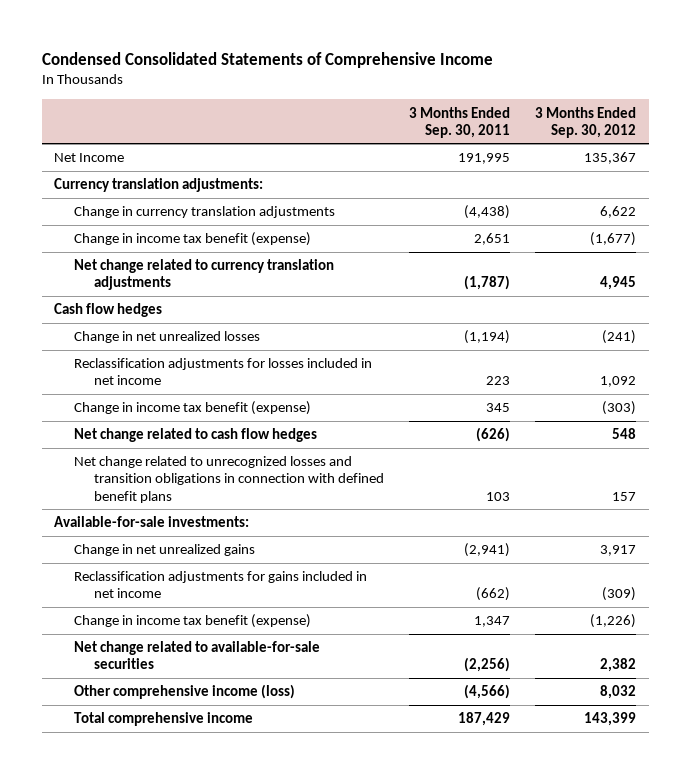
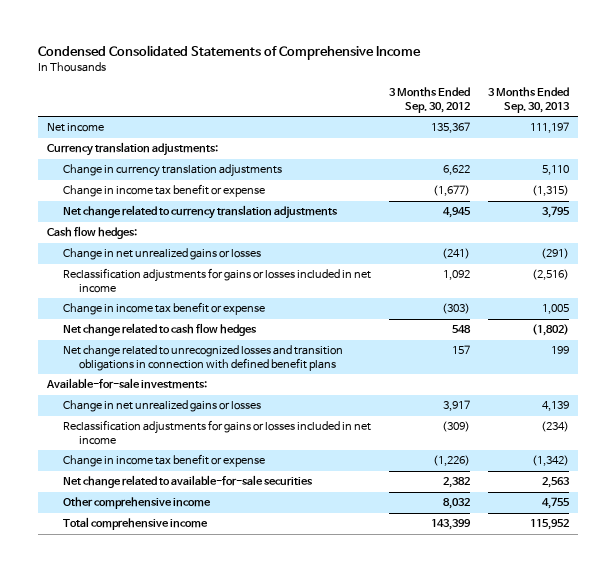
[409,106,511,138] 3 Months Ended Sep. 30, 2011 -> none
none -> [488,87,571,113] 3 Months Ended Sep. 30, 2013
[54,153,125,163] Net Income -> [47,123,105,133] Net income
[74,232,312,247] Change in income tax benefit (expense) -> [62,184,265,198] Change in income tax benefit or expense
[54,303,163,318] Cash flow hedges -> [47,226,138,240] Cash flow hedges:
[74,331,261,344] Change in net unrealized losses -> [62,248,261,261] Change in net unrealized gains or losses
[74,358,373,386] Reclassification adjustments for losses included in net income -> [62,268,371,293] Reclassification adjustments for gains or losses included in net income
[74,401,312,416] Change in income tax benefit (expense) -> [62,302,265,316] Change in income tax benefit or expense
[74,544,256,557] Change in net unrealized gains -> [62,400,261,413] Change in net unrealized gains or losses
[74,571,368,599] Reclassification adjustments for gains included in net income -> [62,420,371,445] Reclassification adjustments for gains or losses included in net income
[74,614,312,629] Change in income tax benefit (expense) -> [62,454,265,468] Change in income tax benefit or expense
[74,684,296,700] Other comprehensive income (loss) -> [62,497,211,510] Other comprehensive income

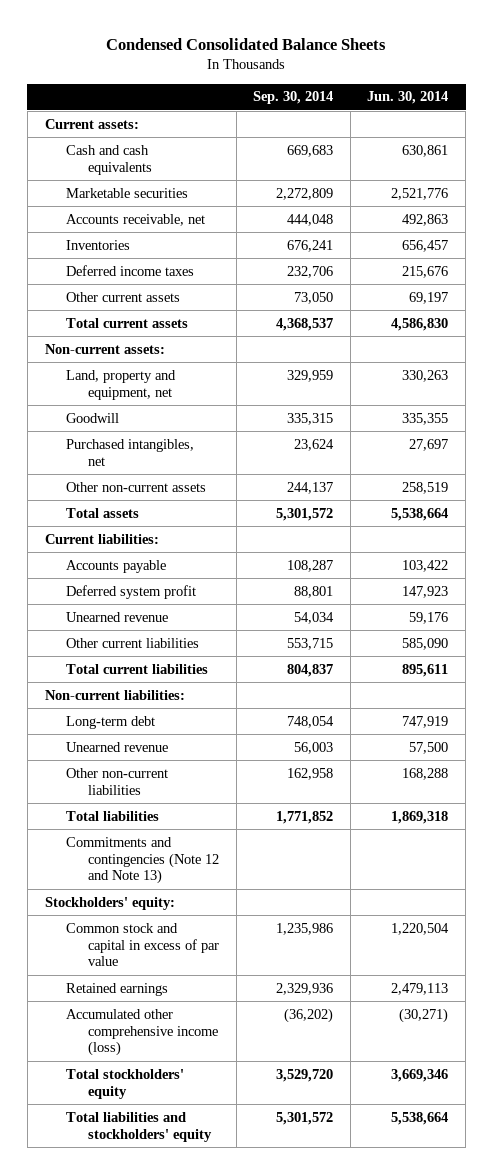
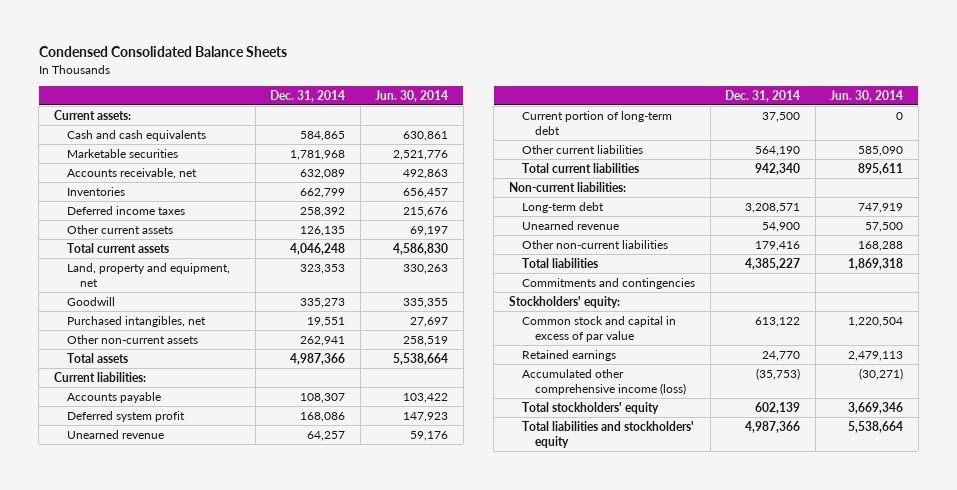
[253,91,334,105] Sep. 30, 2014 -> none
none -> [270,89,346,102] Dec. 31, 2014
[44,343,165,354] Non-current assets: -> none
none -> [521,110,672,136] Current portion of long-term debt
[66,836,220,885] Commitments and contingencies (Note 12 and Note 13) -> [521,277,695,289] Commitments and contingencies

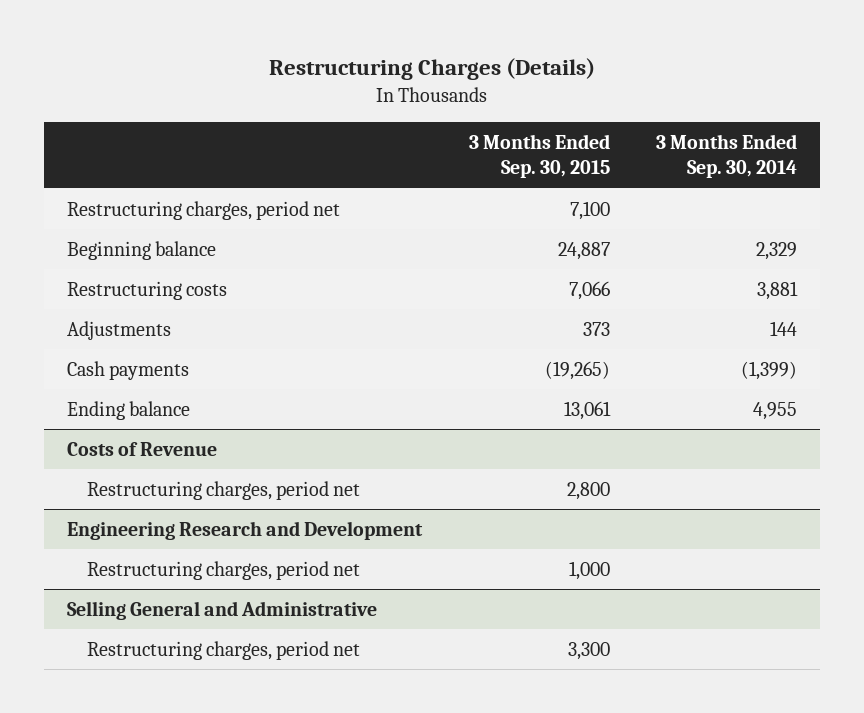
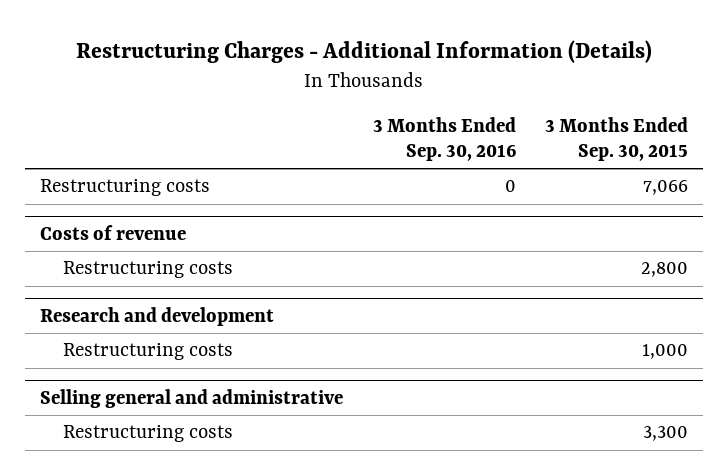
[269,58,596,81] Restructuring Charges (Details) -> [76,40,653,64] Restructuring Charges - Additional Information (Details)
[655,134,797,179] 3 Months Ended Sep. 30, 2014 -> none
none -> [372,117,516,161] 3 Months Ended Sep. 30, 2016
[67,200,341,220] Restructuring charges, period net -> none
[67,240,217,260] Beginning balance -> none
[67,320,172,340] Adjustments -> none
[67,360,190,380] Cash payments -> none
[67,400,191,420] Ending balance -> none
[87,480,361,500] Restructuring charges, period net -> none
[87,560,361,580] Restructuring charges, period net -> none
[87,640,361,660] Restructuring charges, period net -> none
[67,441,218,456] Costs of Revenue -> [39,224,186,240] Costs of revenue
none -> [62,261,233,279] Restructuring costs
[67,520,424,540] Engineering Research and Development -> [39,306,274,326] Research and development
none -> [62,343,233,361] Restructuring costs
[67,600,378,620] Selling General and Administrative -> [39,388,343,408] Selling general and administrative
none -> [62,425,233,443] Restructuring costs

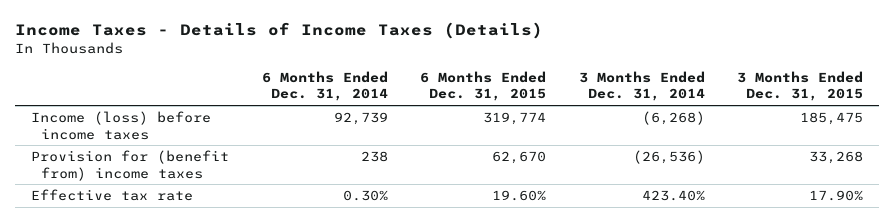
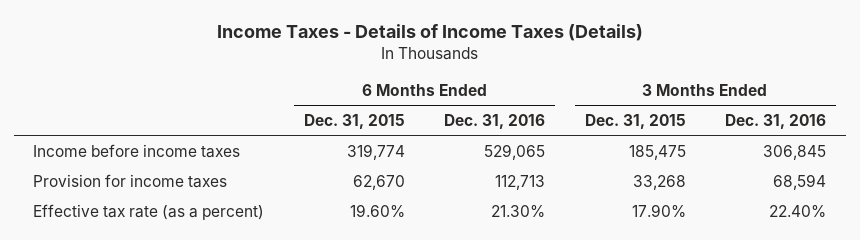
[261,70,388,102] 6 Months Ended Dec. 31, 2014 -> none
[578,70,705,102] 3 Months Ended Dec. 31, 2014 -> none
none -> [444,113,546,129] Dec. 31, 2016
none -> [725,113,827,129] Dec. 31, 2016
[31,111,212,140] Income (loss) before income taxes -> [33,143,241,158] Income before income taxes
[31,150,230,181] Provision for (benefit from) income taxes -> [33,173,228,188] Provision for income taxes
[31,189,194,202] Effective tax rate -> [33,203,265,220] Effective tax rate (as a percent)

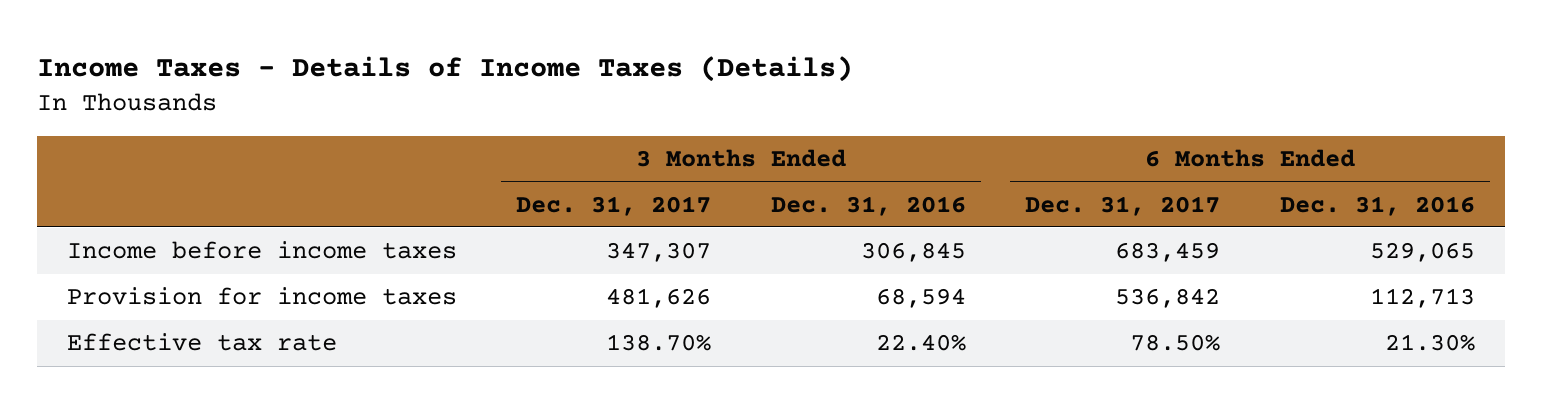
[303,113,405,129] Dec. 31, 2015 -> none
[584,113,686,129] Dec. 31, 2015 -> none
none -> [516,195,712,216] Dec. 31, 2017
none -> [1025,195,1221,216] Dec. 31, 2017
[33,203,265,220] Effective tax rate (as a percent) -> [66,333,337,352] Effective tax rate

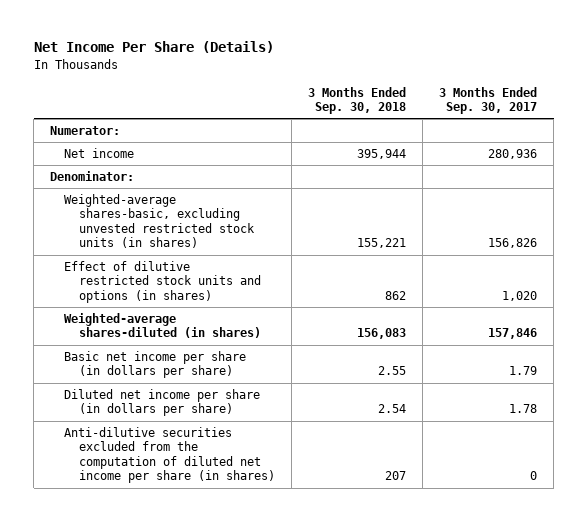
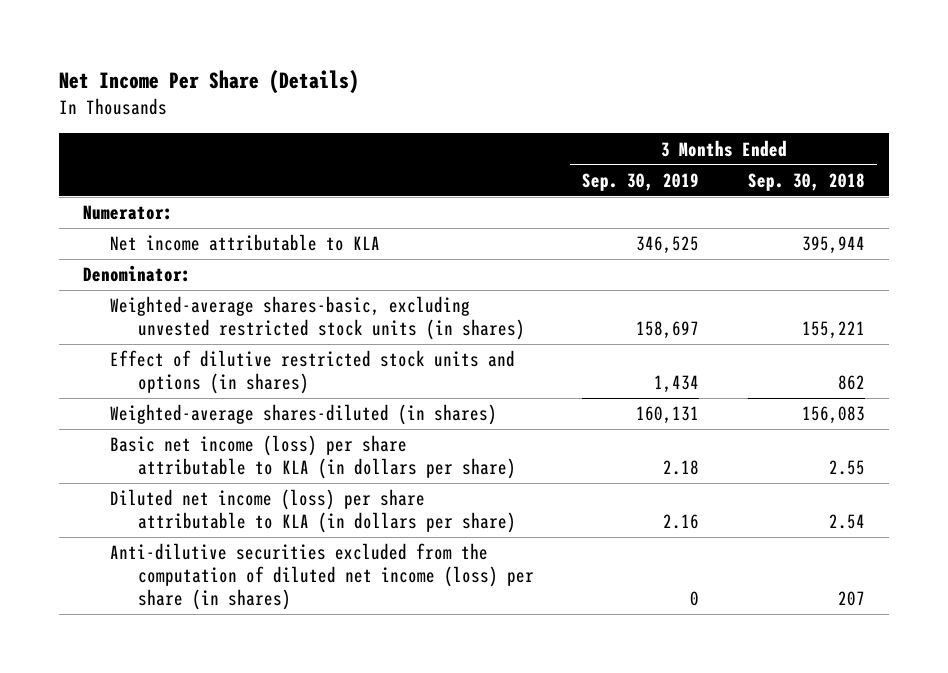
[439,86,538,115] 3 Months Ended Sep. 30, 2017 -> none
none -> [582,172,700,191] Sep. 30, 2019
[64,147,135,158] Net income -> [110,234,381,252] Net income attributable to KLA
[64,350,247,379] Basic net income per share (in dollars per share) -> [110,435,516,480] Basic net income (loss) per share attributable to KLA (in dollars per share)
[64,388,261,417] Diluted net income per share (in dollars per share) -> [110,489,516,534] Diluted net income (loss) per share attributable to KLA (in dollars per share)
[64,426,275,484] Anti-dilutive securities excluded from the computation of diluted net income per share (in shares) -> [110,543,534,610] Anti-dilutive securities excluded from the computation of diluted net income (loss) per share (in shares)

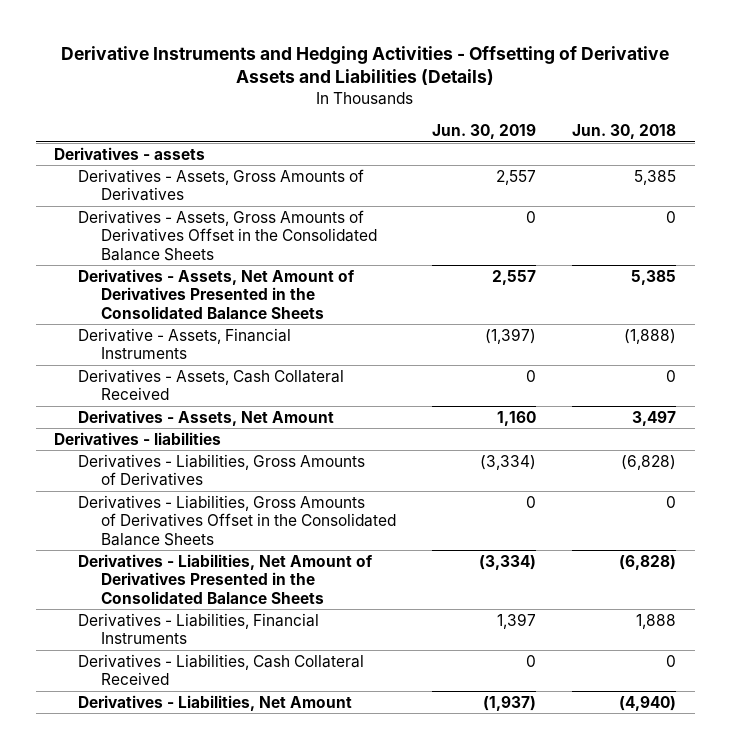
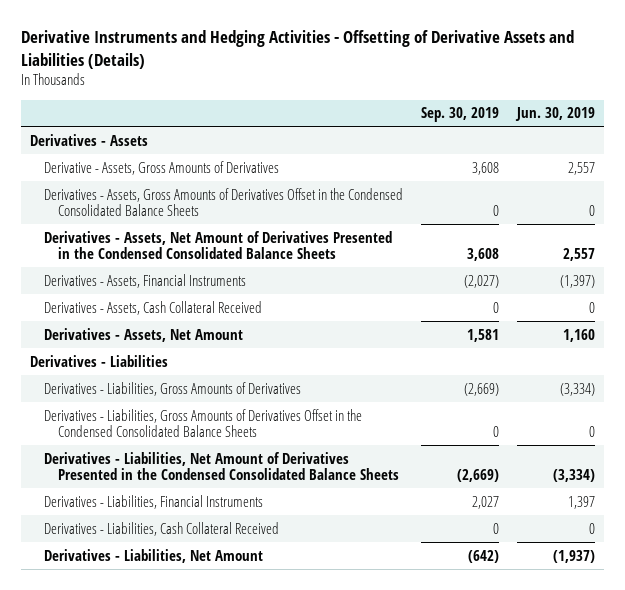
[572,124,677,140] Jun. 30, 2018 -> none
none -> [421,107,500,123] Sep. 30, 2019
[54,146,206,160] Derivatives - assets -> [29,133,148,146] Derivatives - Assets
[77,168,364,202] Derivatives - Assets, Gross Amounts of Derivatives -> [44,160,280,175] Derivative - Assets, Gross Amounts of Derivatives
[77,209,378,261] Derivatives - Assets, Gross Amounts of Derivatives Offset in the Consolidated Balance Sheets -> [44,187,404,217] Derivatives - Assets, Gross Amounts of Derivatives Offset in the Condensed Consolidated Balance Sheets
[77,268,355,319] Derivatives - Assets, Net Amount of Derivatives Presented in the Consolidated Balance Sheets -> [44,230,393,260] Derivatives - Assets, Net Amount of Derivatives Presented in the Condensed Consolidated Balance Sheets
[77,327,291,360] Derivative - Assets, Financial Instruments -> [44,273,247,288] Derivatives - Assets, Financial Instruments
[54,431,222,445] Derivatives - liabilities -> [29,354,168,367] Derivatives - Liabilities
[77,494,397,546] Derivatives - Liabilities, Gross Amounts of Derivatives Offset in the Consolidated Balance Sheets -> [44,408,363,438] Derivatives - Liabilities, Gross Amounts of Derivatives Offset in the Condensed Consolidated Balance Sheets
[77,553,373,604] Derivatives - Liabilities, Net Amount of Derivatives Presented in the Consolidated Balance Sheets -> [44,451,400,481] Derivatives - Liabilities, Net Amount of Derivatives Presented in the Condensed Consolidated Balance Sheets

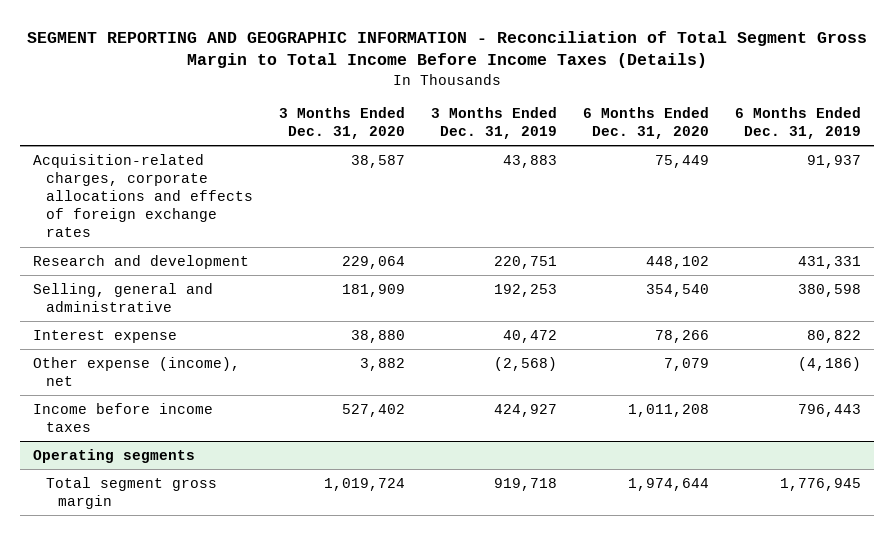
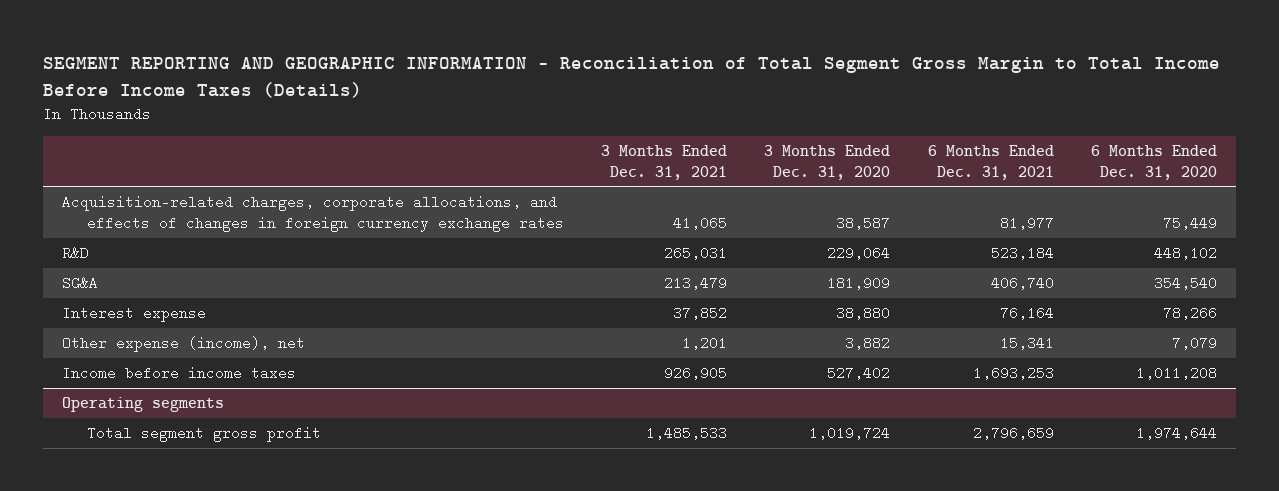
[431,106,558,139] 3 Months Ended Dec. 31, 2019 -> none
[735,106,862,139] 6 Months Ended Dec. 31, 2019 -> none
none -> [600,144,727,180] 3 Months Ended Dec. 31, 2021
none -> [927,144,1054,180] 6 Months Ended Dec. 31, 2021
[33,153,253,238] Acquisition-related charges, corporate allocations and effects of foreign exchange rates -> [61,195,564,232] Acquisition-related charges, corporate allocations, and effects of changes in foreign currency exchange rates
[33,254,250,269] Research and development -> [61,246,89,261] R&D
[33,282,214,312] Selling, general and administrative -> [61,276,98,291] SG&A
[45,476,217,509] Total segment gross margin -> [86,426,321,443] Total segment gross profit

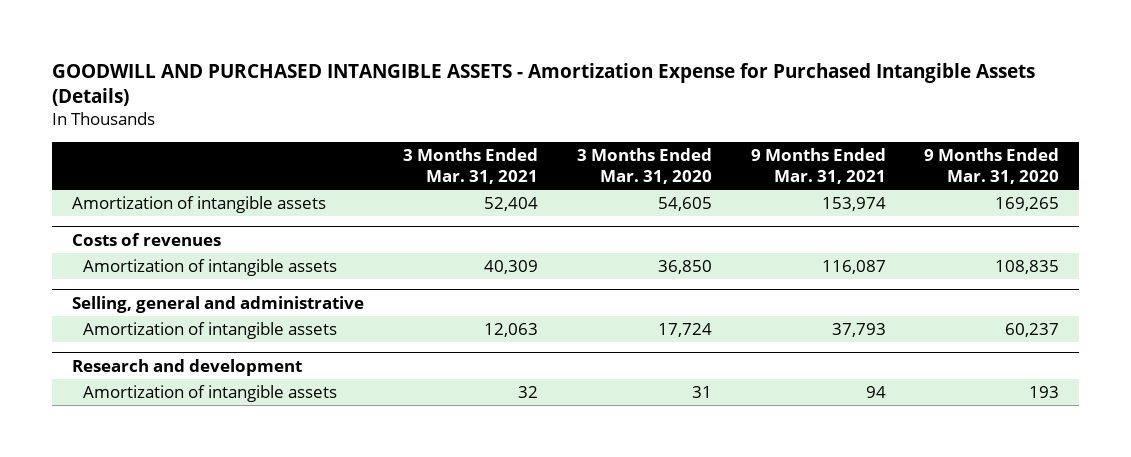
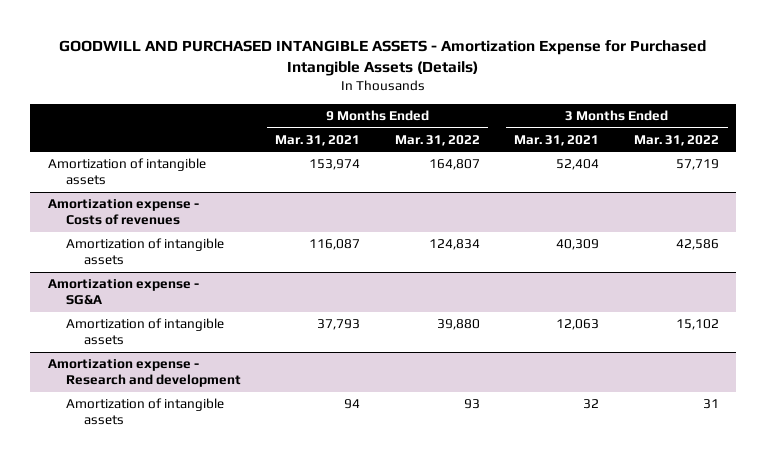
[576,147,712,184] 3 Months Ended Mar. 31, 2020 -> none
[924,147,1060,184] 9 Months Ended Mar. 31, 2020 -> none
none -> [394,134,480,146] Mar. 31, 2022
none -> [633,134,719,146] Mar. 31, 2022
[71,232,221,246] Costs of revenues -> [47,199,199,226] Amortization expense - Costs of revenues
[71,295,364,313] Selling, general and administrative -> [47,279,199,306] Amortization expense - SG&A
[71,358,302,376] Research and development -> [47,359,241,388] Amortization expense - Research and development

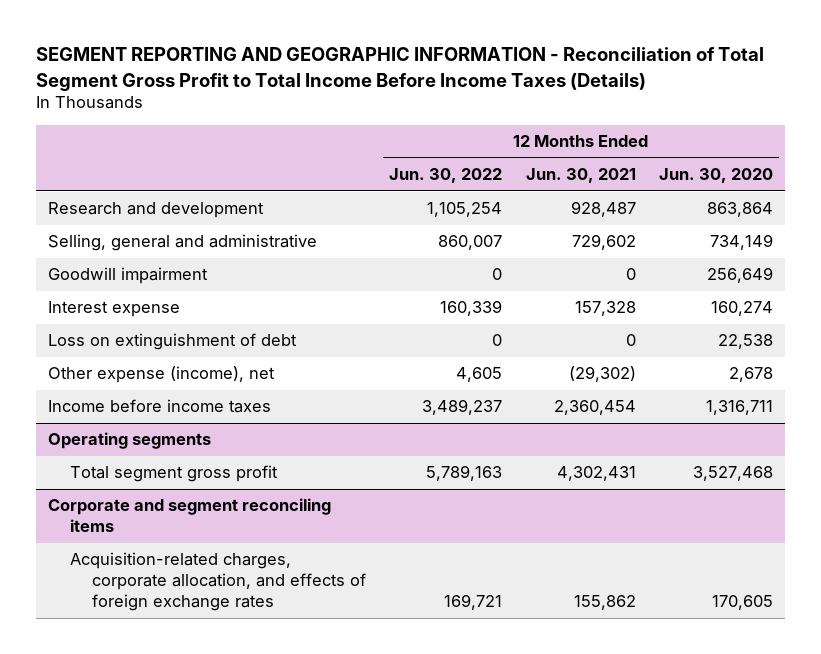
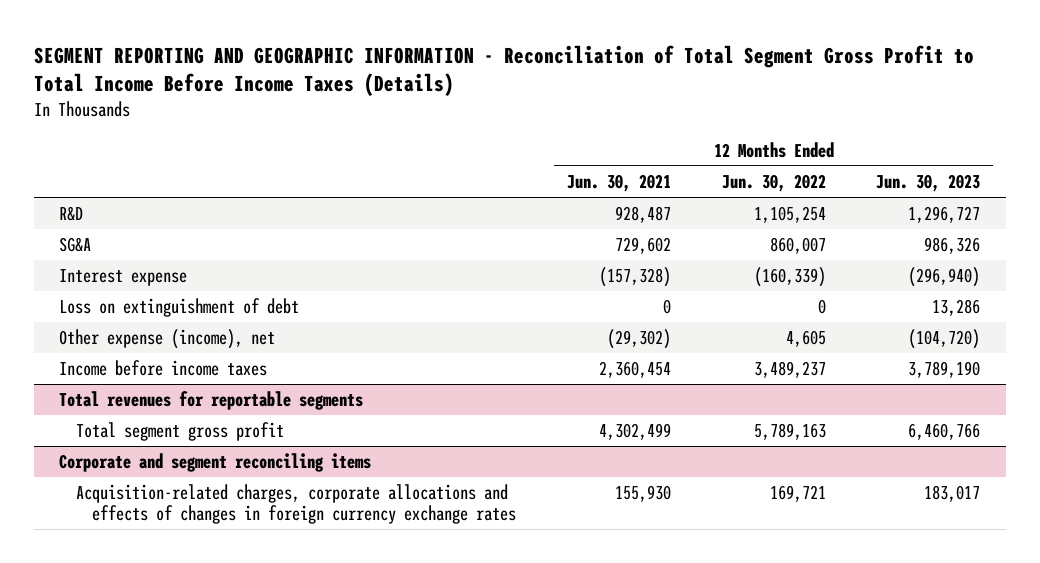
[658,168,773,184] Jun. 30, 2020 -> none
none -> [876,174,981,193] Jun. 30, 2023
[47,267,208,285] Goodwill impairment -> none
[47,202,264,219] Research and development -> [59,206,84,222] R&D
[47,234,317,252] Selling, general and administrative -> [59,237,92,253] SG&A
[440,300,503,317] 160,339 -> [753,267,826,288] (160,339)
[574,301,636,317] 157,328 -> [598,267,671,288] (157,328)
[47,432,211,450] Operating segments -> [59,391,364,411] Total revenues for reportable segments
[556,466,636,482] 4,302,431 -> [598,423,671,441] 4,302,499
[69,552,366,612] Acquisition-related charges, corporate allocation, and effects of foreign exchange rates -> [75,484,516,525] Acquisition-related charges, corporate allocations and effects of changes in foreign currency exchange rates
[573,595,636,611] 155,862 -> [614,485,671,503] 155,930

